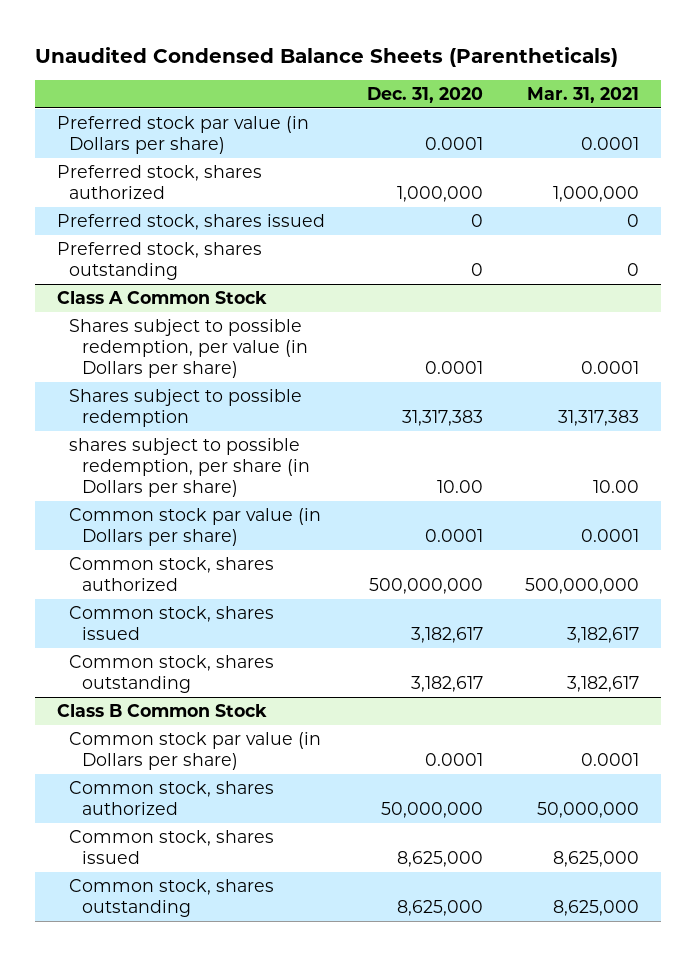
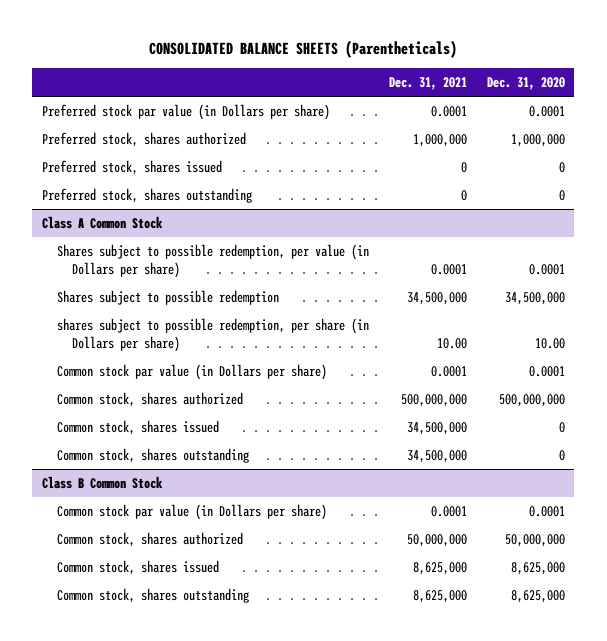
[35,46,619,67] Unaudited Condensed Balance Sheets (Parentheticals) -> [149,40,458,59] CONSOLIDATED BALANCE SHEETS (Parentheticals)
[527,87,640,104] Mar. 31, 2021 -> none
none -> [388,77,467,91] Dec. 31, 2021
[402,409,484,426] 31,317,383 -> [504,291,565,305] 34,500,000
[411,626,484,643] 3,182,617 -> [558,421,565,433] 0
[411,675,484,692] 3,182,617 -> [558,449,565,461] 0

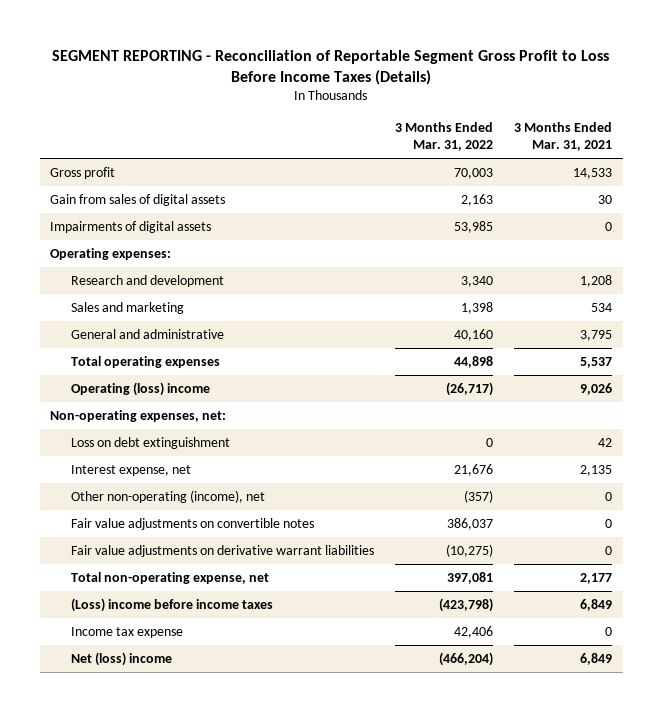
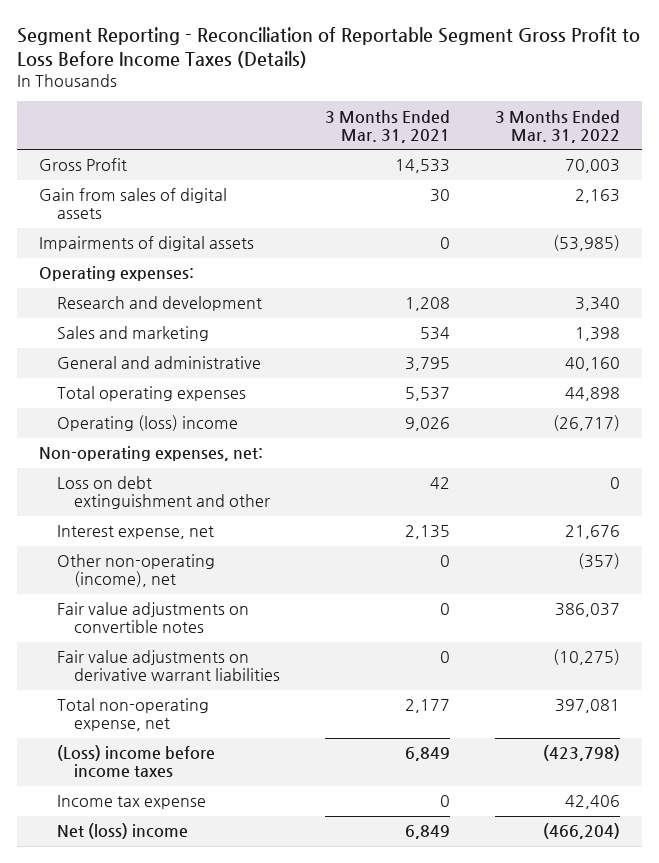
[52,49,610,85] SEGMENT REPORTING - Reconciliation of Reportable Segment Gross Profit to Loss Before Income Taxes (Details) -> [17,27,641,69] Segment Reporting - Reconciliation of Reportable Segment Gross Profit to Loss Before Income Taxes (Details)
[50,166,116,179] Gross profit -> [39,158,128,172] Gross Profit
[453,220,493,233] 53,985 -> [552,235,620,252] (53,985)
[70,436,230,449] Loss on debt extinguishment -> [56,476,270,510] Loss on debt extinguishment and other

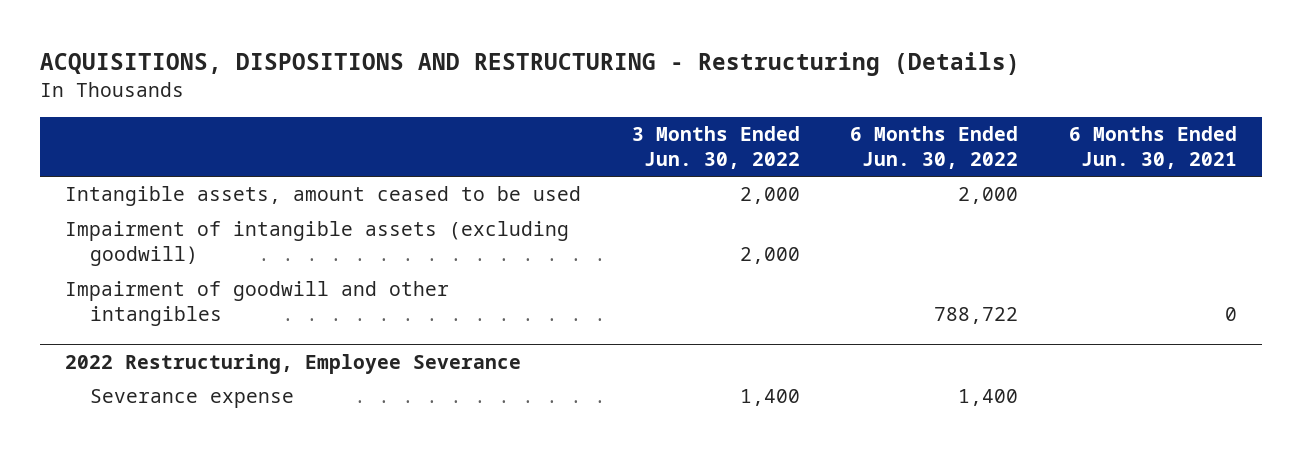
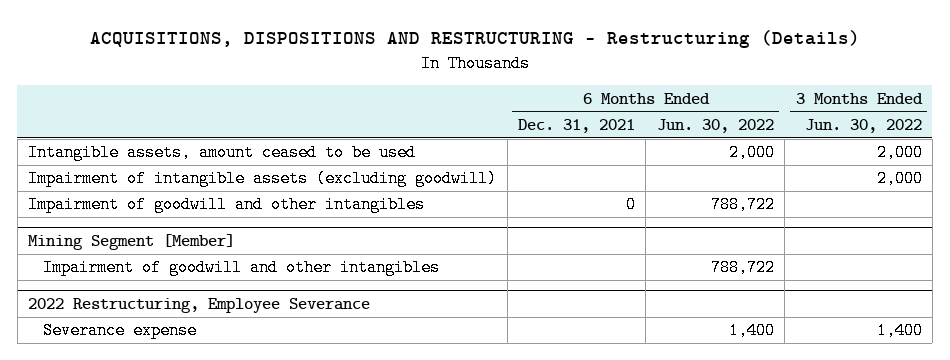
[1068,125,1237,169] 6 Months Ended Jun. 30, 2021 -> none
none -> [517,118,635,133] Dec. 31, 2021
none -> [28,233,236,250] Mining Segment [Member]
none -> [42,259,440,277] Impairment of goodwill and other intangibles

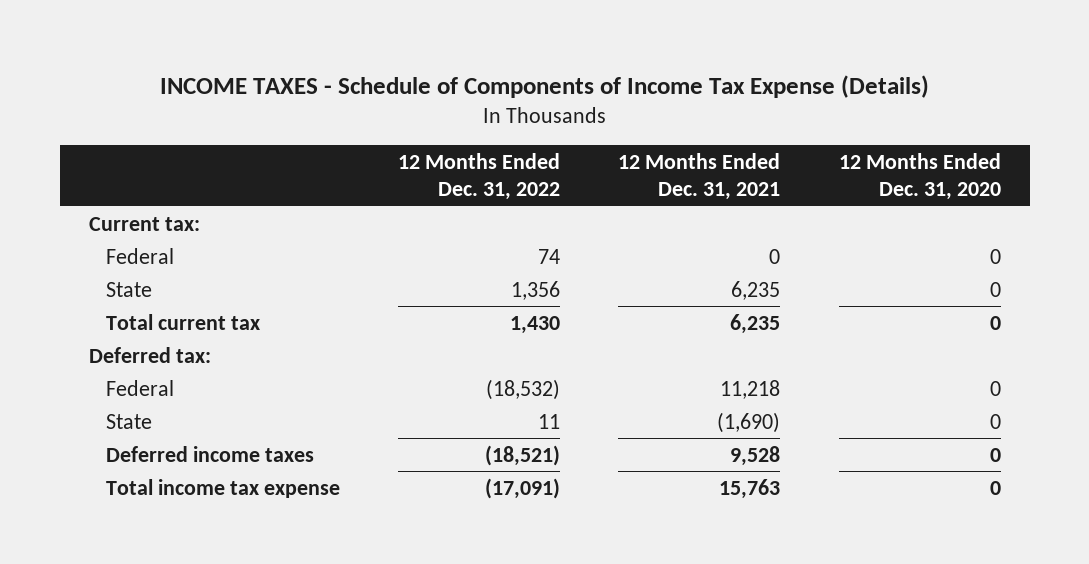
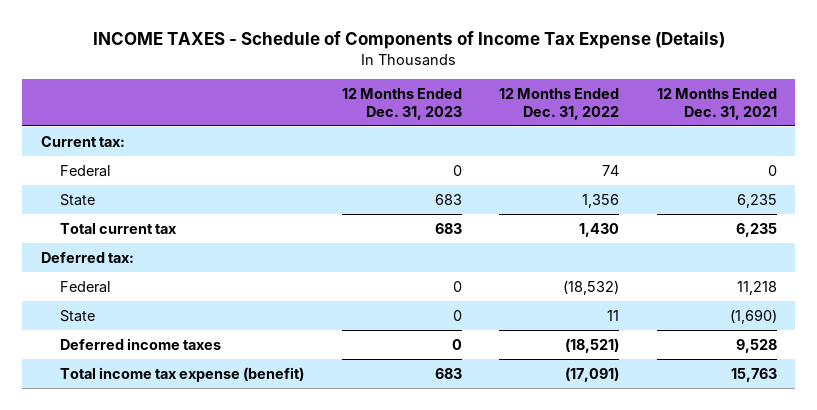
[838,152,1001,201] 12 Months Ended Dec. 31, 2020 -> none
none -> [341,87,462,120] 12 Months Ended Dec. 31, 2023
[105,478,340,498] Total income tax expense -> [59,366,304,382] Total income tax expense (benefit)

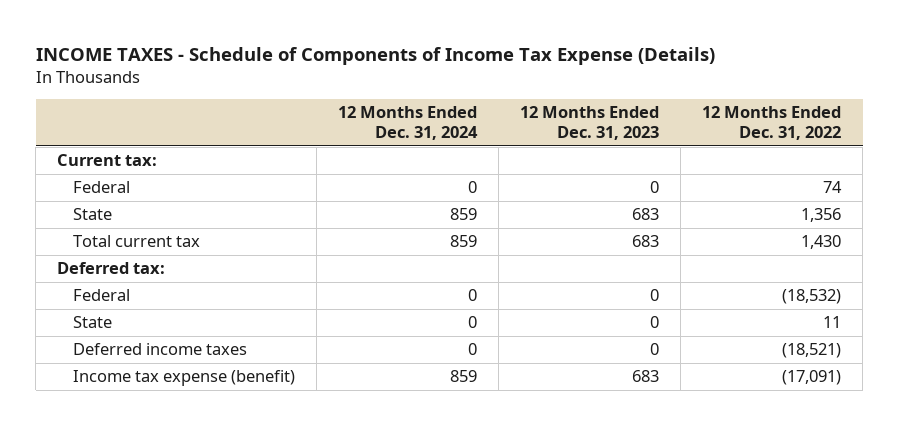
[656,87,777,120] 12 Months Ended Dec. 31, 2021 -> none
none -> [337,106,478,141] 12 Months Ended Dec. 31, 2024
[59,366,304,382] Total income tax expense (benefit) -> [72,370,295,387] Income tax expense (benefit)

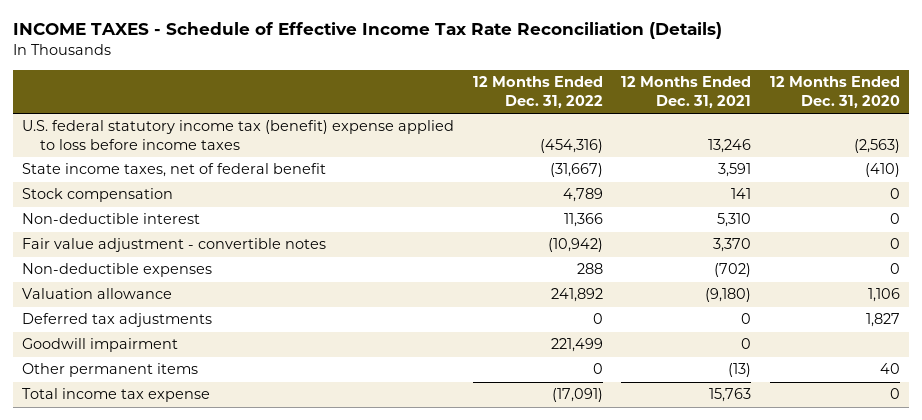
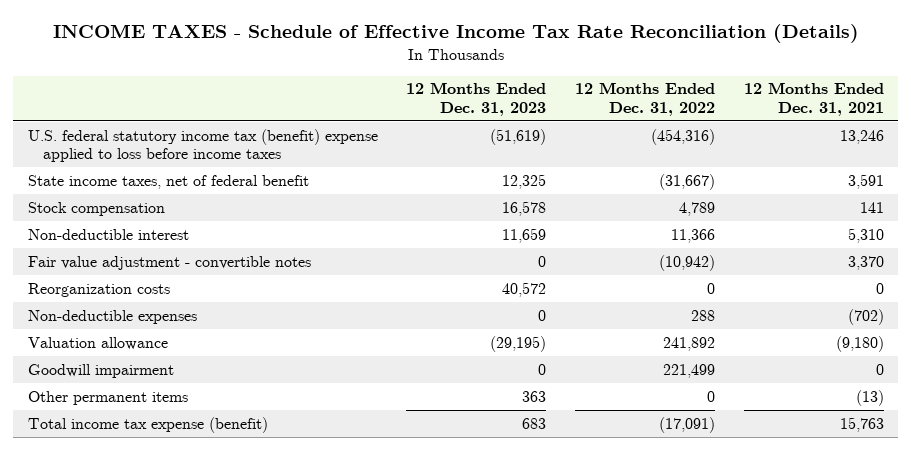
[770,76,901,108] 12 Months Ended Dec. 31, 2020 -> none
none -> [406,82,547,117] 12 Months Ended Dec. 31, 2023
none -> [27,282,170,297] Reorganization costs
[21,313,212,328] Deferred tax adjustments -> none
[21,388,210,403] Total income tax expense -> [27,416,268,433] Total income tax expense (benefit)

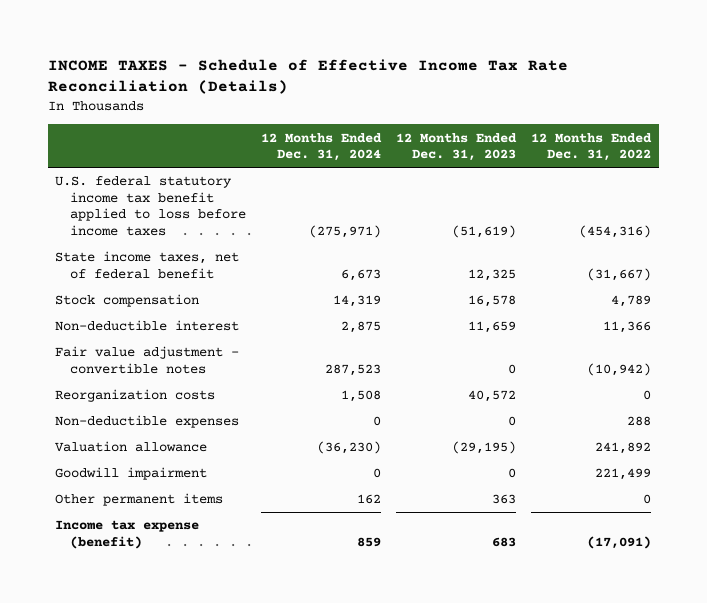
[743,82,884,117] 12 Months Ended Dec. 31, 2021 -> none
none -> [260,132,382,162] 12 Months Ended Dec. 31, 2024
[27,128,378,163] U.S. federal statutory income tax (benefit) expense applied to loss before income taxes -> [55,176,246,236] U.S. federal statutory income tax benefit applied to loss before income taxes
[27,416,268,433] Total income tax expense (benefit) -> [55,520,200,549] Income tax expense (benefit)

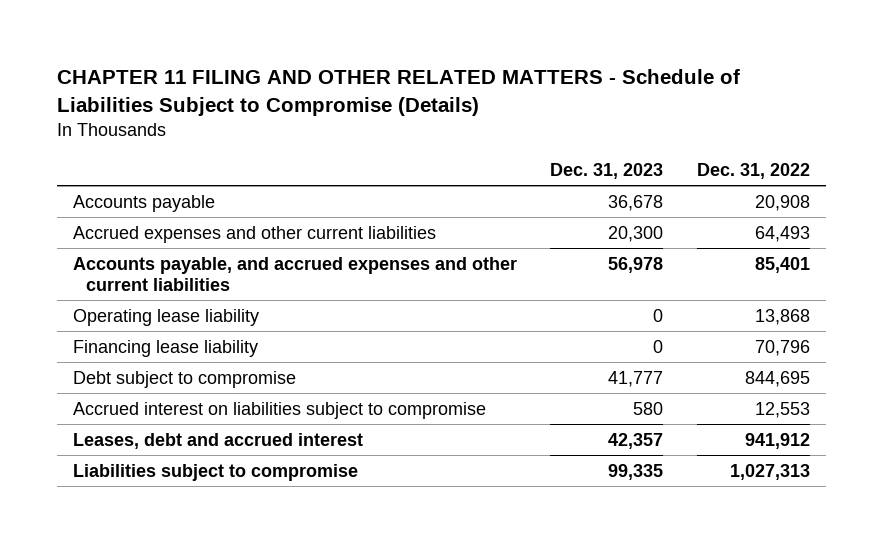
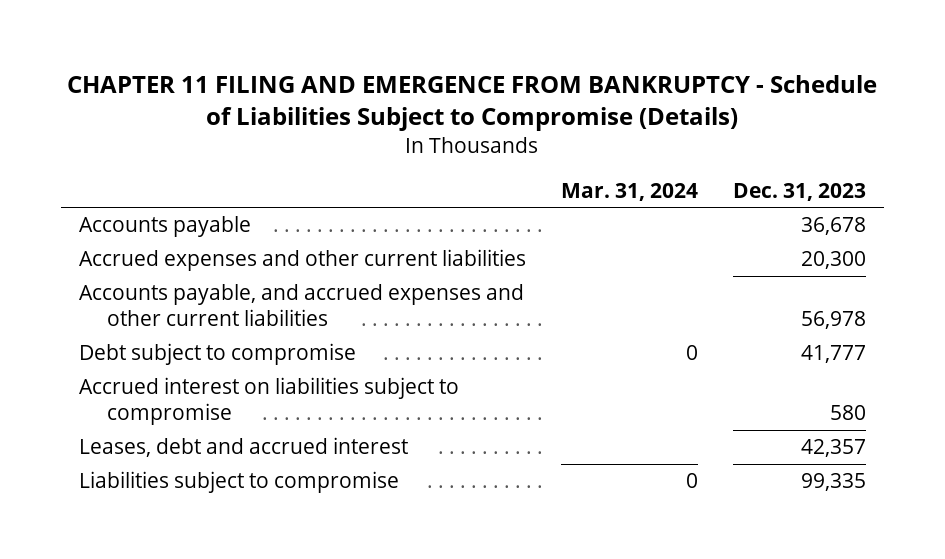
[56,69,740,117] CHAPTER 11 FILING AND OTHER RELATED MATTERS - Schedule of Liabilities Subject to Compromise (Details) -> [67,74,878,131] CHAPTER 11 FILING AND EMERGENCE FROM BANKRUPTCY - Schedule of Liabilities Subject to Compromise (Details)
[696,162,810,179] Dec. 31, 2022 -> none
none -> [560,182,698,201] Mar. 31, 2024
[73,308,260,326] Operating lease liability -> none
[73,339,259,357] Financing lease liability -> none

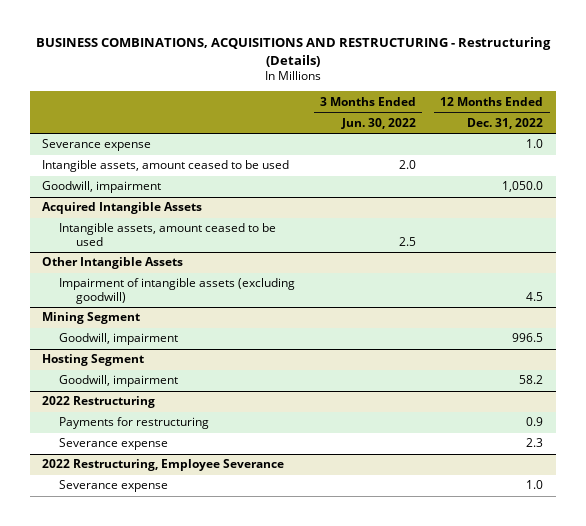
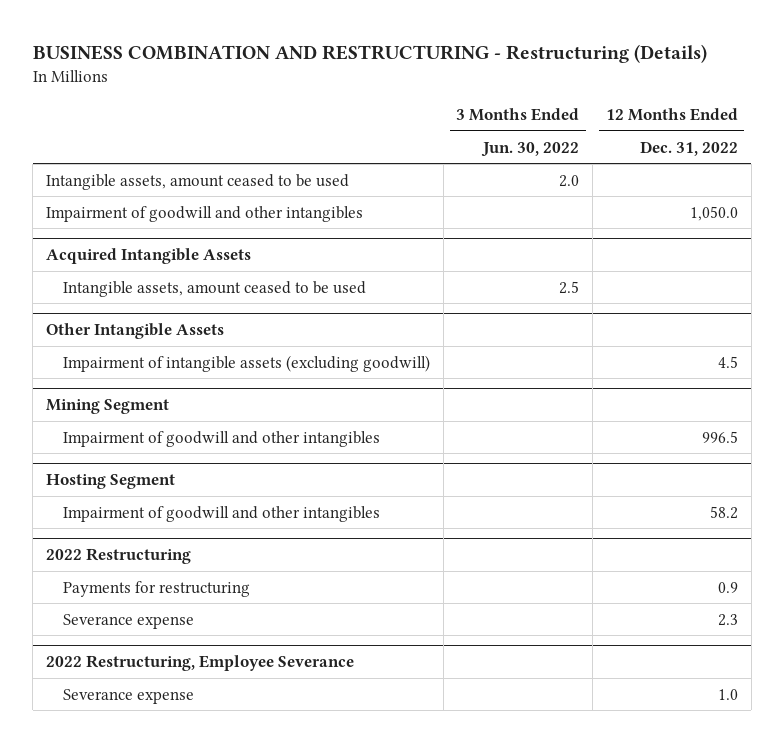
[35,37,551,67] BUSINESS COMBINATIONS, ACQUISITIONS AND RESTRUCTURING - Restructuring (Details) -> [32,43,707,63] BUSINESS COMBINATION AND RESTRUCTURING - Restructuring (Details)
[42,139,152,152] Severance expense -> none
[42,181,162,194] Goodwill, impairment -> [46,205,364,222] Impairment of goodwill and other intangibles
[59,333,179,346] Goodwill, impairment -> [62,430,380,447] Impairment of goodwill and other intangibles
[59,375,179,388] Goodwill, impairment -> [62,505,380,522] Impairment of goodwill and other intangibles

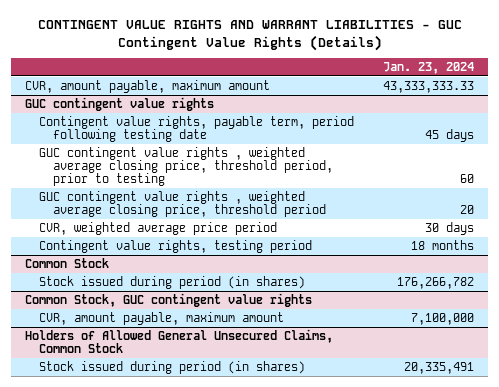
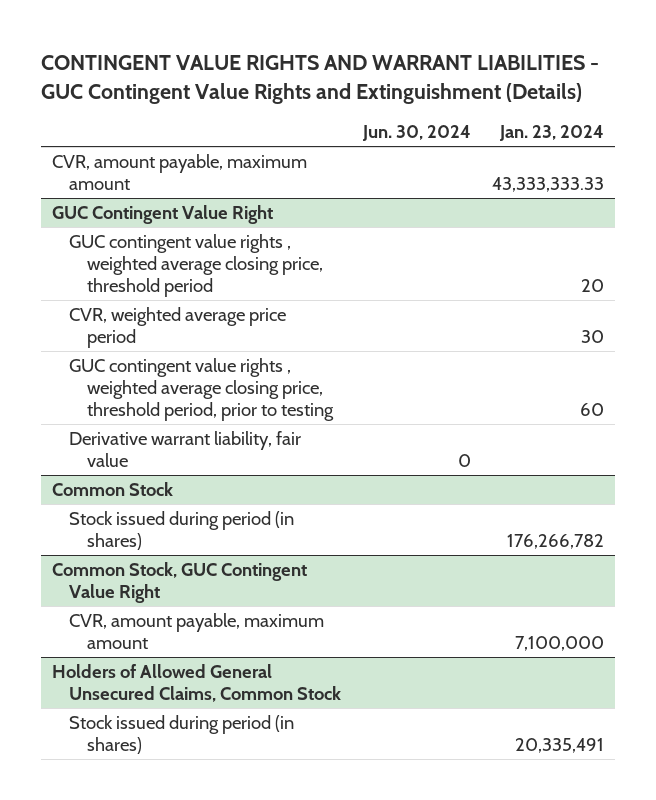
[37,19,462,51] CONTINGENT VALUE RIGHTS AND WARRANT LIABILITIES - GUC Contingent Value Rights (Details) -> [41,54,600,104] CONTINGENT VALUE RIGHTS AND WARRANT LIABILITIES - GUC Contingent Value Rights and Extinguishment (Details)
none -> [361,125,471,142] Jun. 30, 2024
[39,115,355,143] Contingent value rights, payable term, period following testing date -> none
[39,146,333,187] GUC contingent value rights , weighted average closing price, threshold period, prior to testing -> none
[25,96,215,111] GUC contingent value rights -> [51,205,273,225] GUC Contingent Value Right
[39,239,313,253] Contingent value rights, testing period -> none
[424,221,474,235] 30 days -> [580,330,604,344] 30
none -> [69,358,335,422] GUC contingent value rights , weighted average closing price, threshold period, prior to testing
none -> [69,431,302,468] Derivative warrant liability, fair value
[25,292,313,307] Common Stock, GUC contingent value rights -> [51,562,307,604] Common Stock, GUC Contingent Value Right

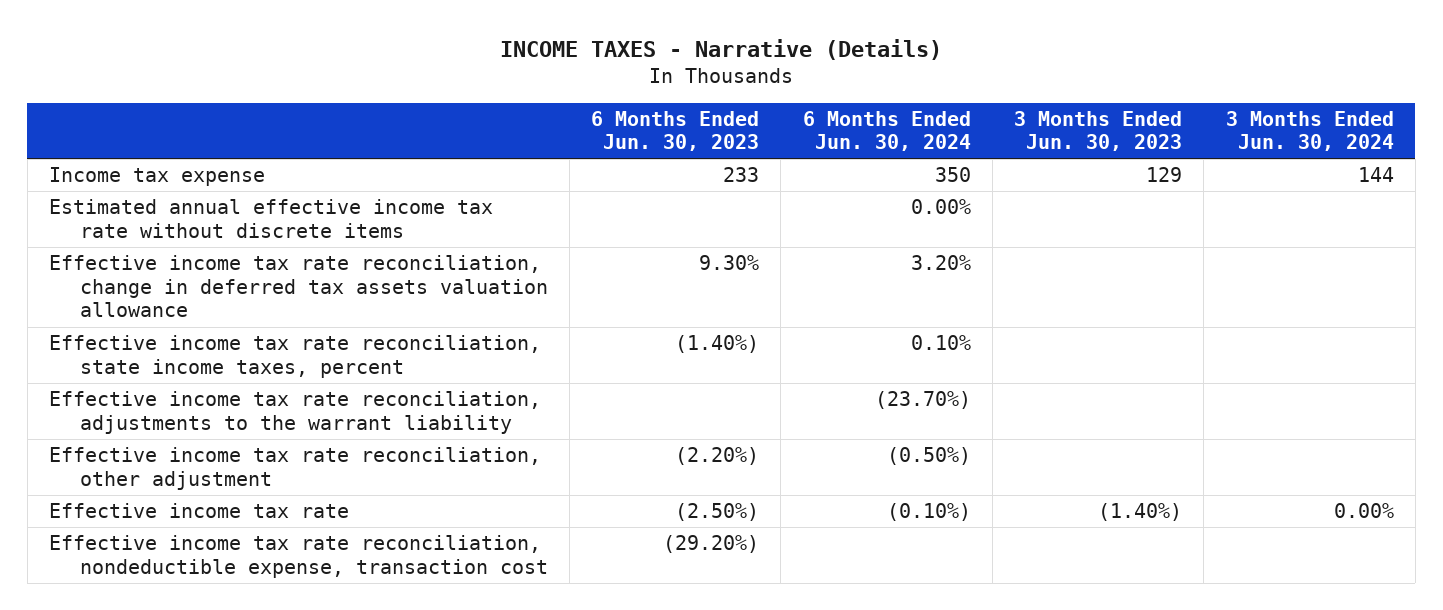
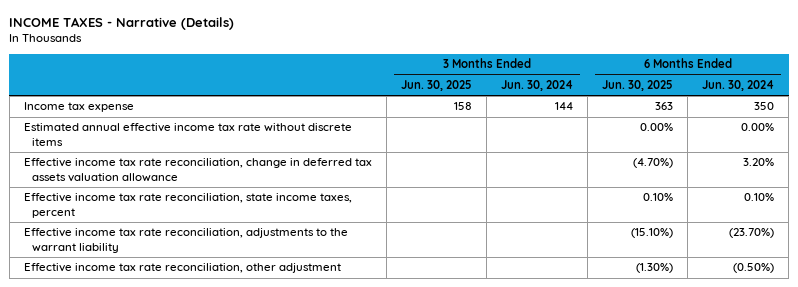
[591,110,760,152] 6 Months Ended Jun. 30, 2023 -> none
[1014,110,1183,152] 3 Months Ended Jun. 30, 2023 -> none
none -> [401,80,473,92] Jun. 30, 2025
none -> [602,80,674,92] Jun. 30, 2025
[49,503,350,519] Effective income tax rate -> none
[49,535,548,578] Effective income tax rate reconciliation, nondeductible expense, transaction cost -> none

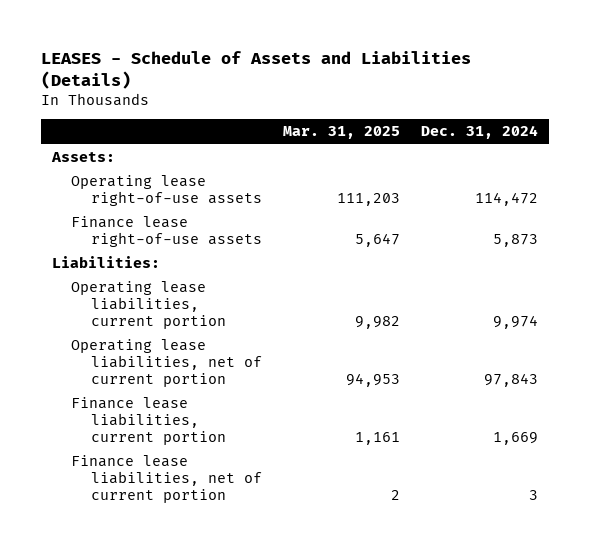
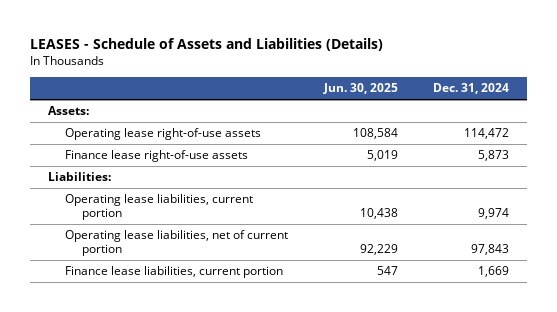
[282,126,400,140] Mar. 31, 2025 -> none
none -> [322,83,398,95] Jun. 30, 2025
[71,455,262,504] Finance lease liabilities, net of current portion -> none

